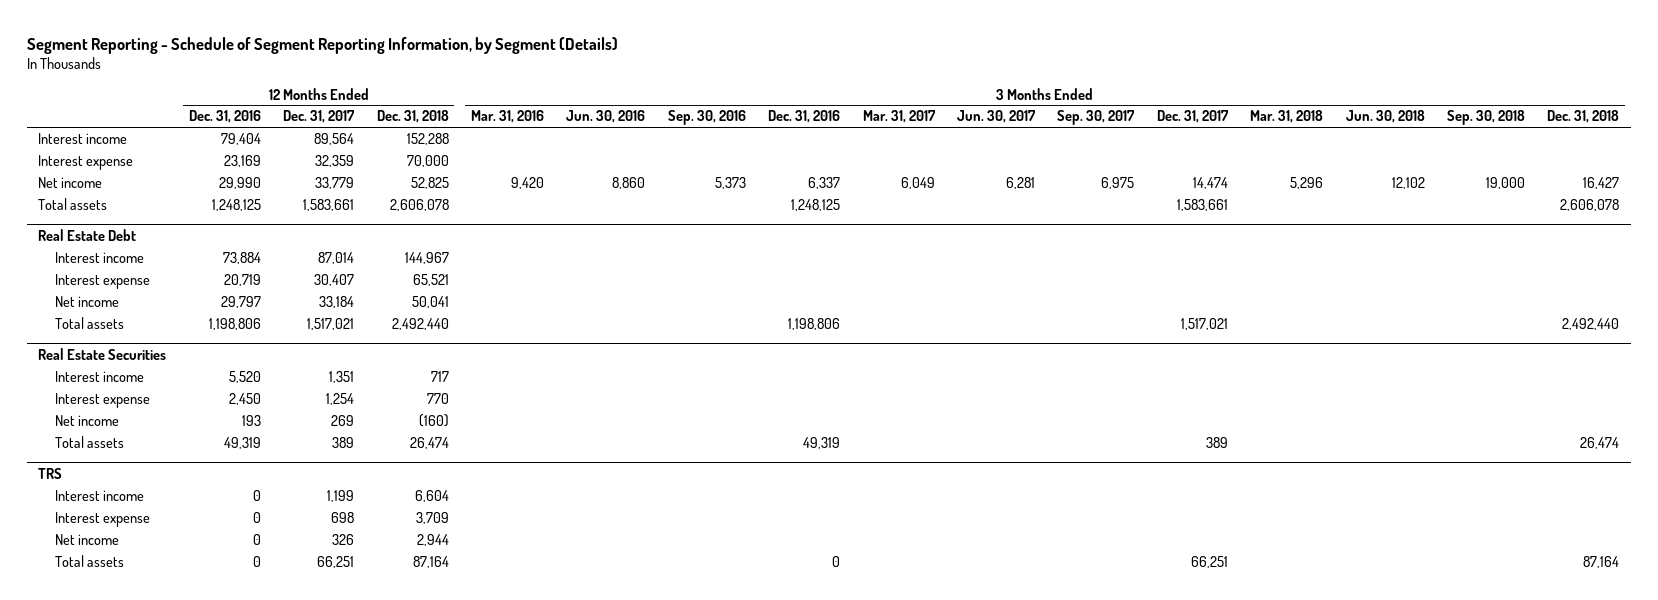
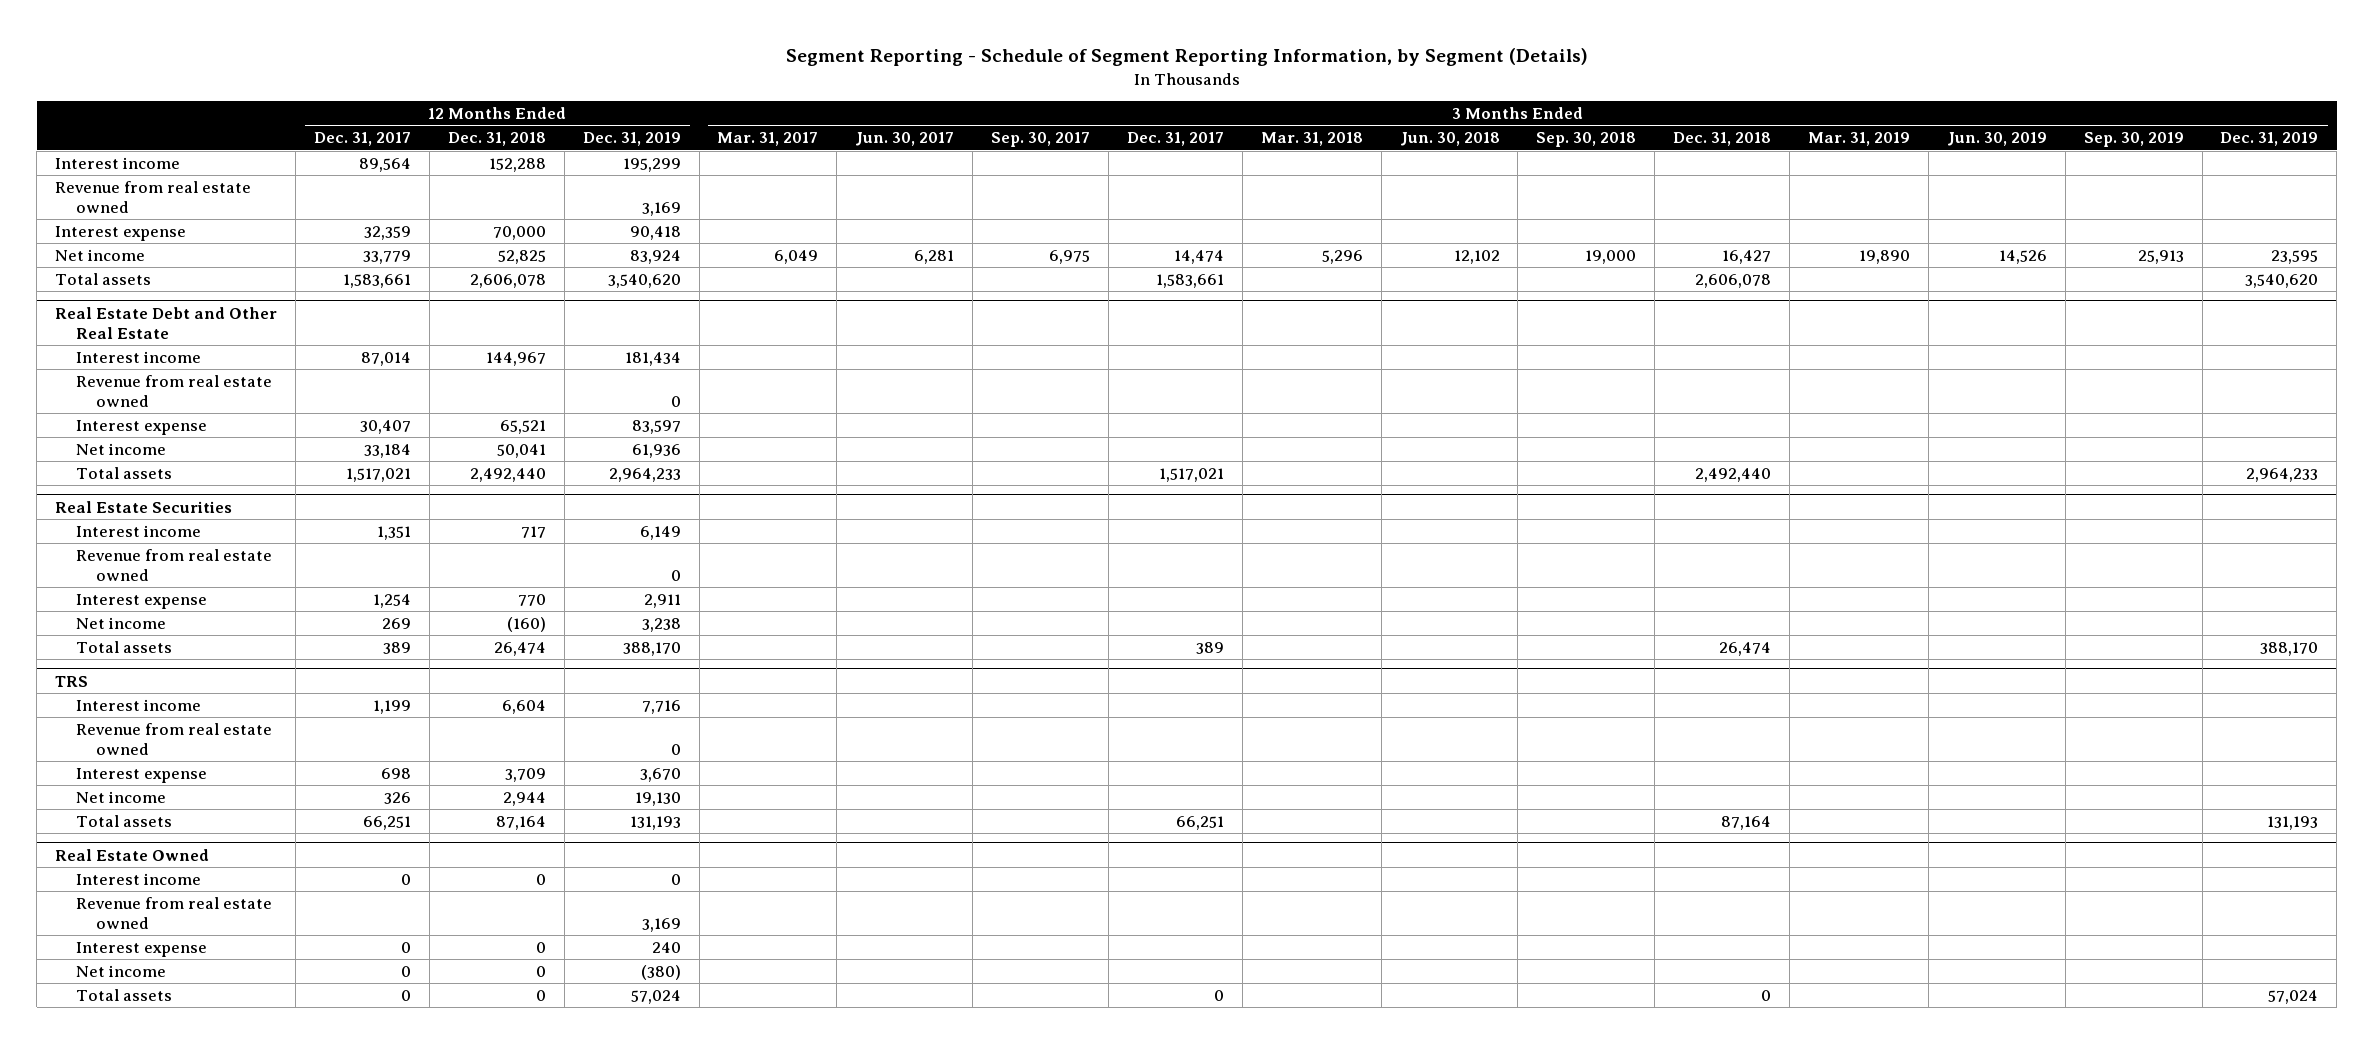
[188,110,261,124] Dec. 31, 2016 -> none
[471,110,545,124] Mar. 31, 2016 -> none
[566,110,646,124] Jun. 30, 2016 -> none
[667,110,746,126] Sep. 30, 2016 -> none
[768,110,841,124] Dec. 31, 2016 -> none
none -> [582,132,681,147] Dec. 31, 2019
none -> [1808,132,1911,147] Mar. 31, 2019
none -> [1946,132,2047,147] Jun. 30, 2019
none -> [2083,132,2184,148] Sep. 30, 2019
none -> [2220,132,2319,147] Dec. 31, 2019
none -> [55,180,252,213] Revenue from real estate owned
[38,228,137,241] Real Estate Debt -> [55,306,278,339] Real Estate Debt and Other Real Estate
none -> [75,374,272,407] Revenue from real estate owned
none -> [75,548,272,581] Revenue from real estate owned
none -> [75,722,272,755] Revenue from real estate owned
none -> [55,848,210,861] Real Estate Owned
none -> [75,872,201,885] Interest income
none -> [75,896,272,929] Revenue from real estate owned
none -> [75,941,207,957] Interest expense
none -> [75,964,166,977] Net income
none -> [75,988,172,1001] Total assets

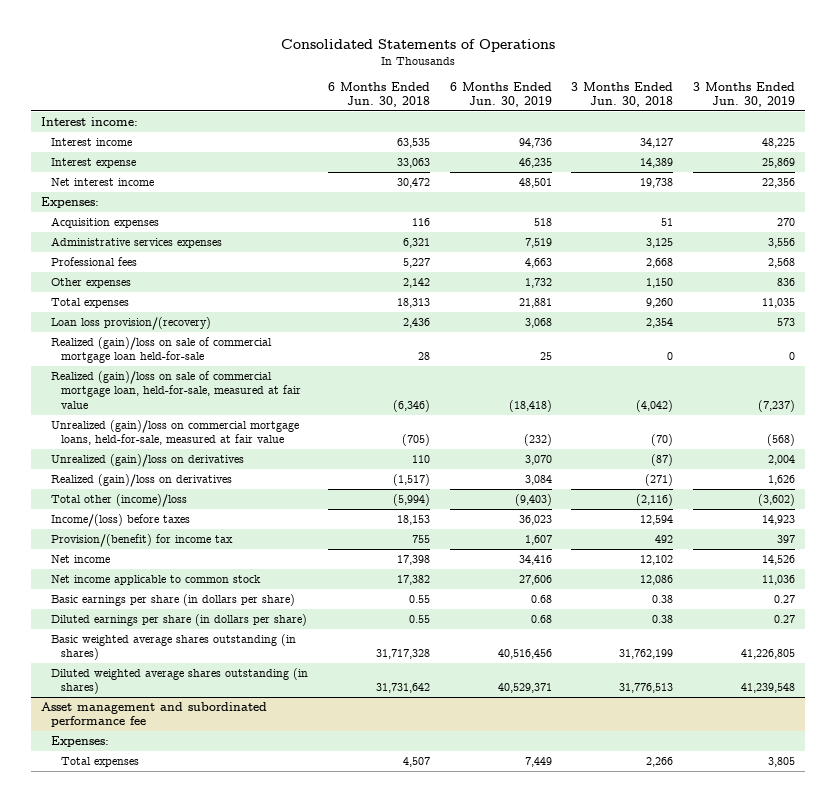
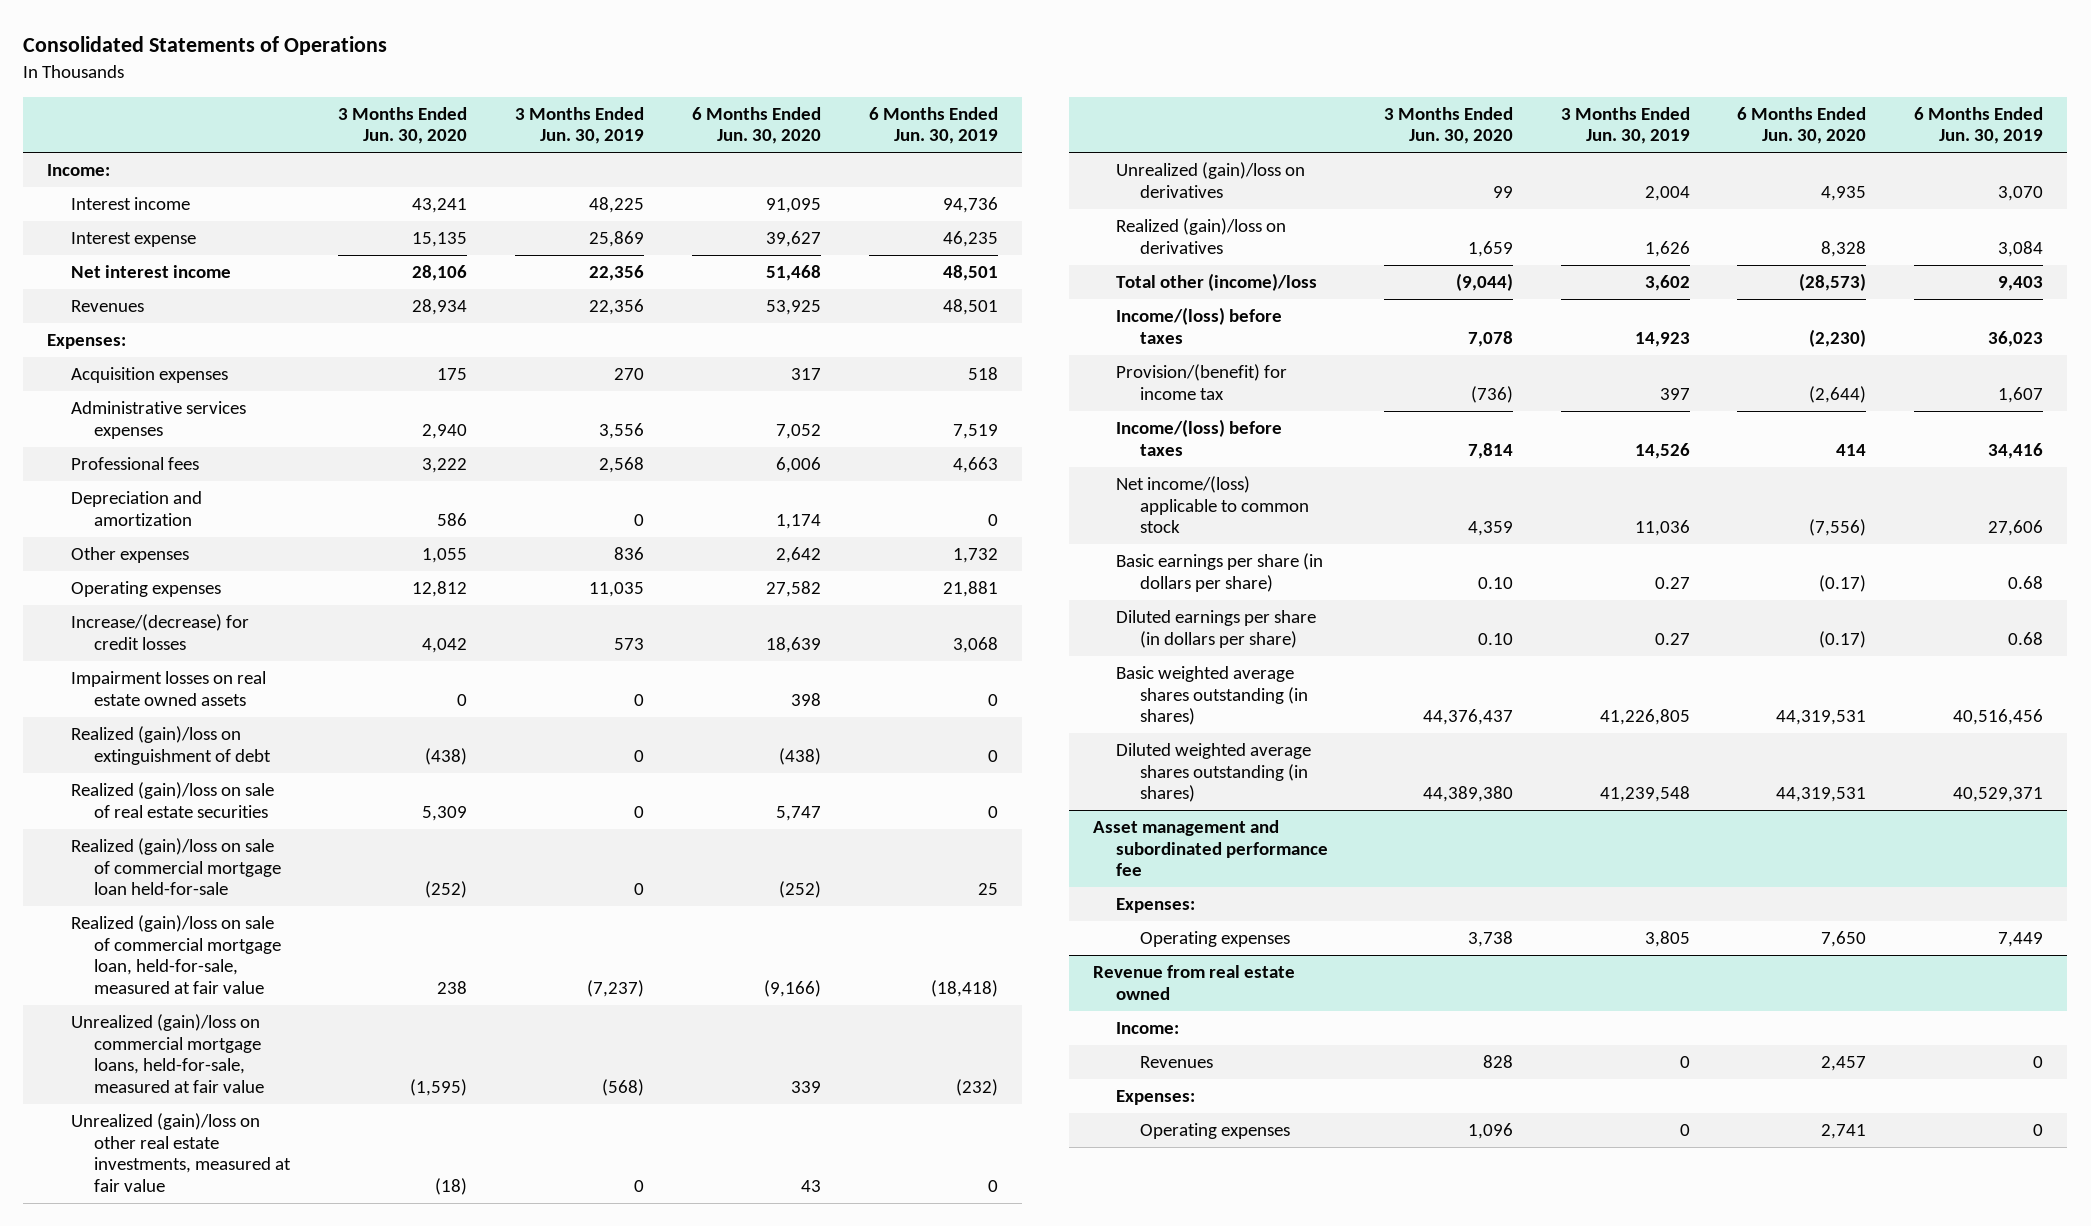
[327,81,430,108] 6 Months Ended Jun. 30, 2018 -> none
[571,81,674,108] 3 Months Ended Jun. 30, 2018 -> none
none -> [338,106,468,145] 3 Months Ended Jun. 30, 2020
none -> [691,106,821,145] 6 Months Ended Jun. 30, 2020
[41,117,139,127] Interest income: -> [47,164,111,177] Income:
none -> [70,300,144,313] Revenues
none -> [70,491,202,526] Depreciation and amortization
[51,298,130,309] Total expenses -> [70,581,221,598] Operating expenses
[51,317,212,331] Loan loss provision/(recovery) -> [70,614,249,650] Increase/(decrease) for credit losses
none -> [70,671,266,706] Impairment losses on real estate owned assets
none -> [70,726,272,765] Realized (gain)/loss on extinguishment of debt
none -> [70,782,274,818] Realized (gain)/loss on sale of real estate securities
none -> [70,1113,292,1193] Unrealized (gain)/loss on other real estate investments, measured at fair value
[514,494,552,507] (9,403) -> [1998,276,2044,292] 9,403
[758,494,796,507] (3,602) -> [1644,275,1690,292] 3,602
[51,555,111,564] Net income -> [1116,419,1283,456] Income/(loss) before taxes
[51,575,262,586] Net income applicable to common stock -> [1116,476,1309,534] Net income/(loss) applicable to common stock
[61,757,140,768] Total expenses -> [1139,931,1290,948] Operating expenses
none -> [1092,965,1295,1000] Revenue from real estate owned
none -> [1116,1022,1180,1035] Income:
none -> [1139,1056,1213,1069] Revenues
none -> [1116,1090,1196,1106] Expenses:
none -> [1139,1123,1290,1140] Operating expenses

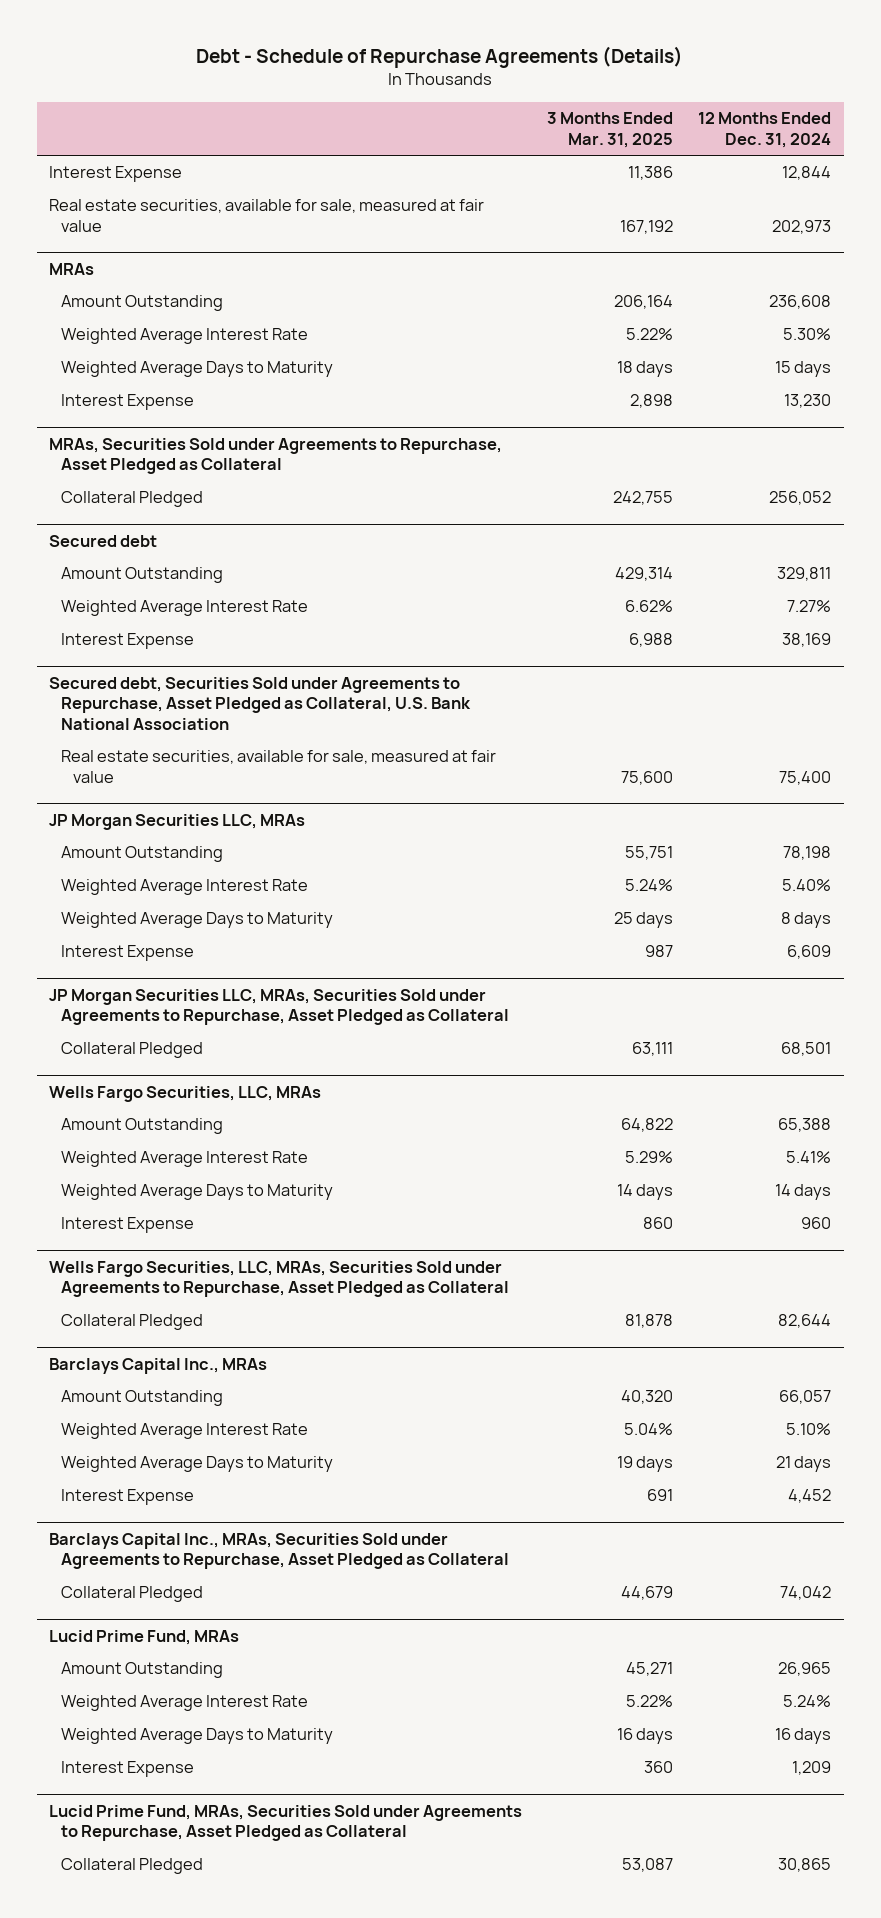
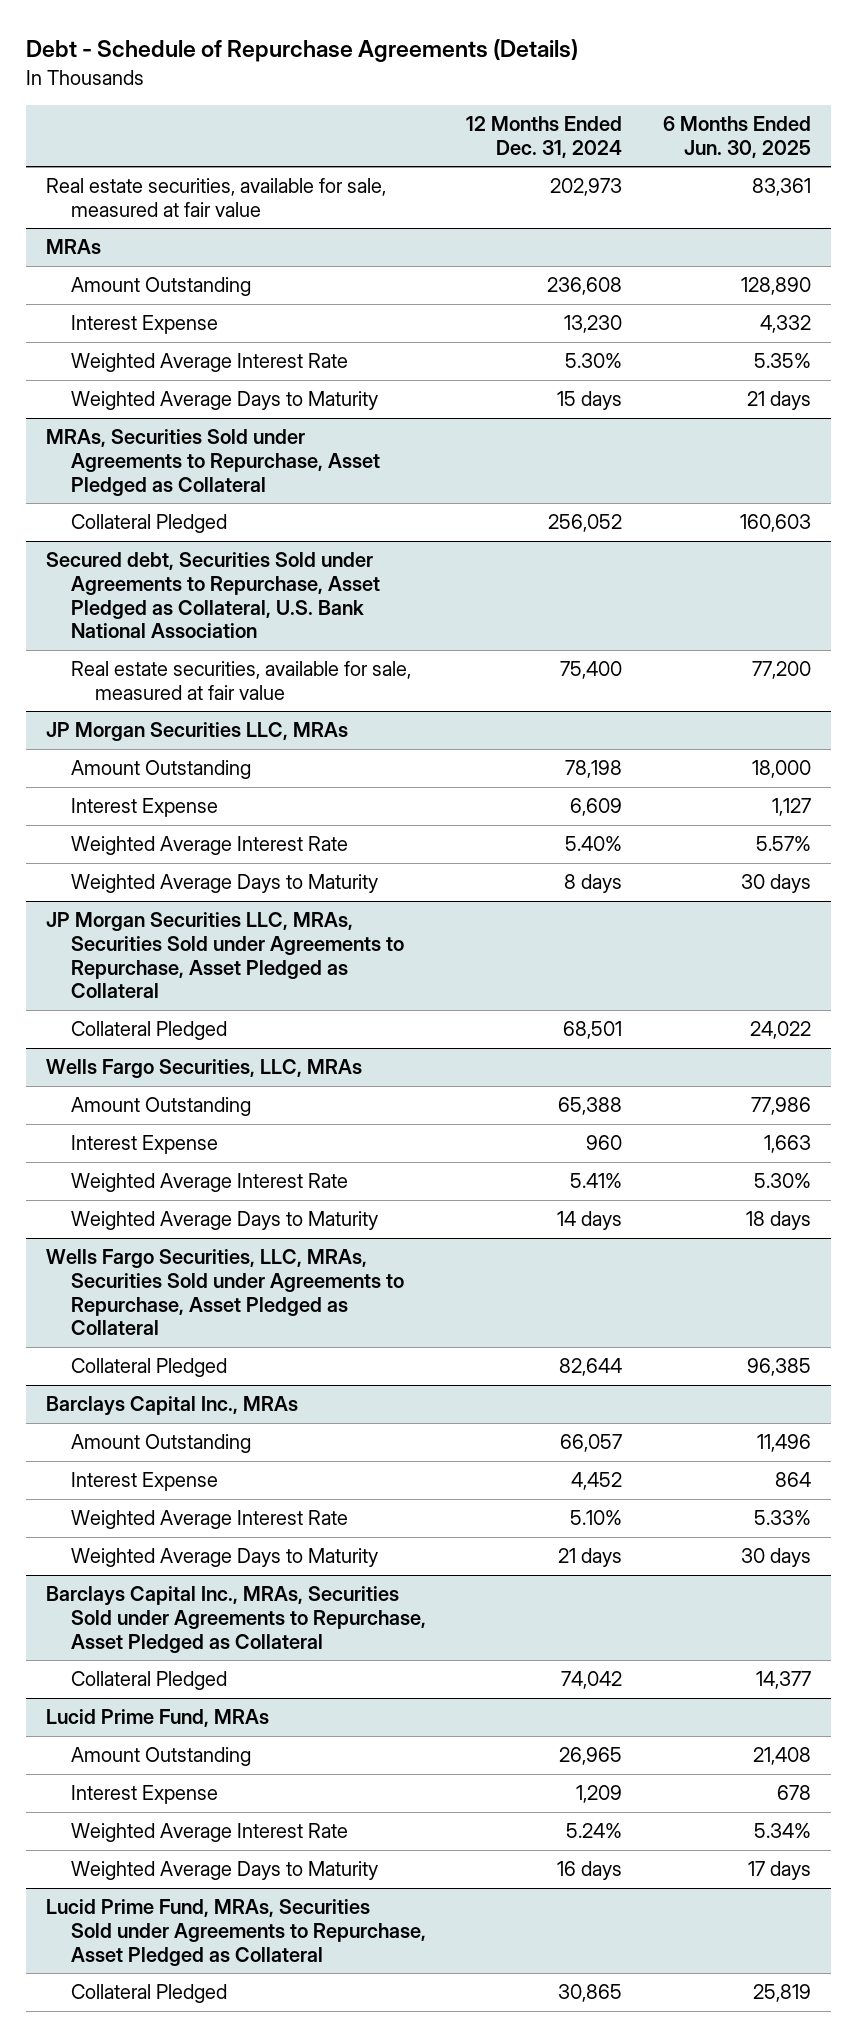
[547,112,674,148] 3 Months Ended Mar. 31, 2025 -> none
none -> [662,116,811,158] 6 Months Ended Jun. 30, 2025
[49,166,183,183] Interest Expense -> none
[61,394,195,411] Interest Expense -> [70,315,218,335] Interest Expense
[49,534,158,547] Secured debt -> none
[61,567,224,584] Amount Outstanding -> none
[61,600,309,617] Weighted Average Interest Rate -> none
[61,633,195,650] Interest Expense -> none
[61,945,195,962] Interest Expense -> [70,798,218,818] Interest Expense
[61,1217,195,1234] Interest Expense -> [70,1135,218,1155] Interest Expense
[61,1489,195,1506] Interest Expense -> [70,1472,218,1492] Interest Expense
[61,1761,195,1778] Interest Expense -> [70,1785,218,1805] Interest Expense

